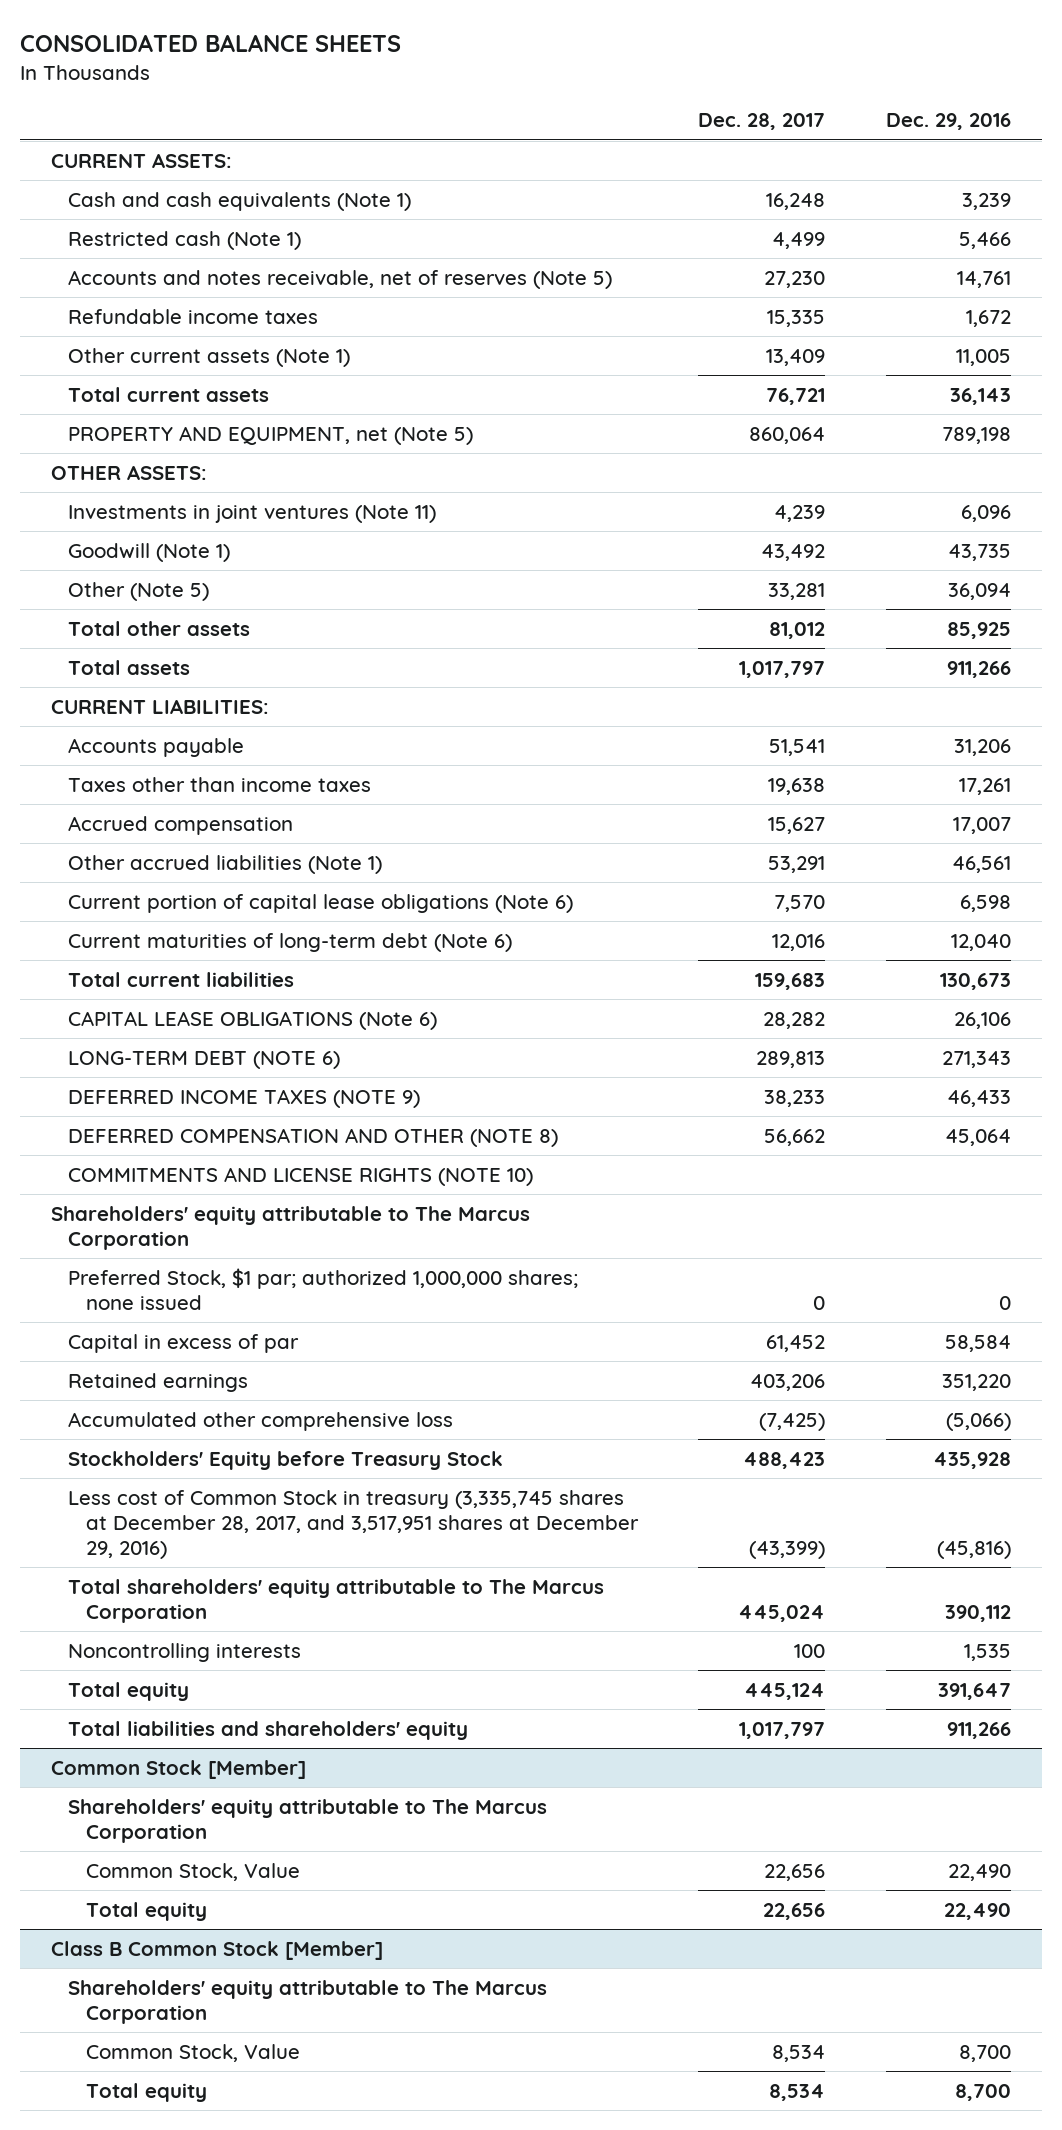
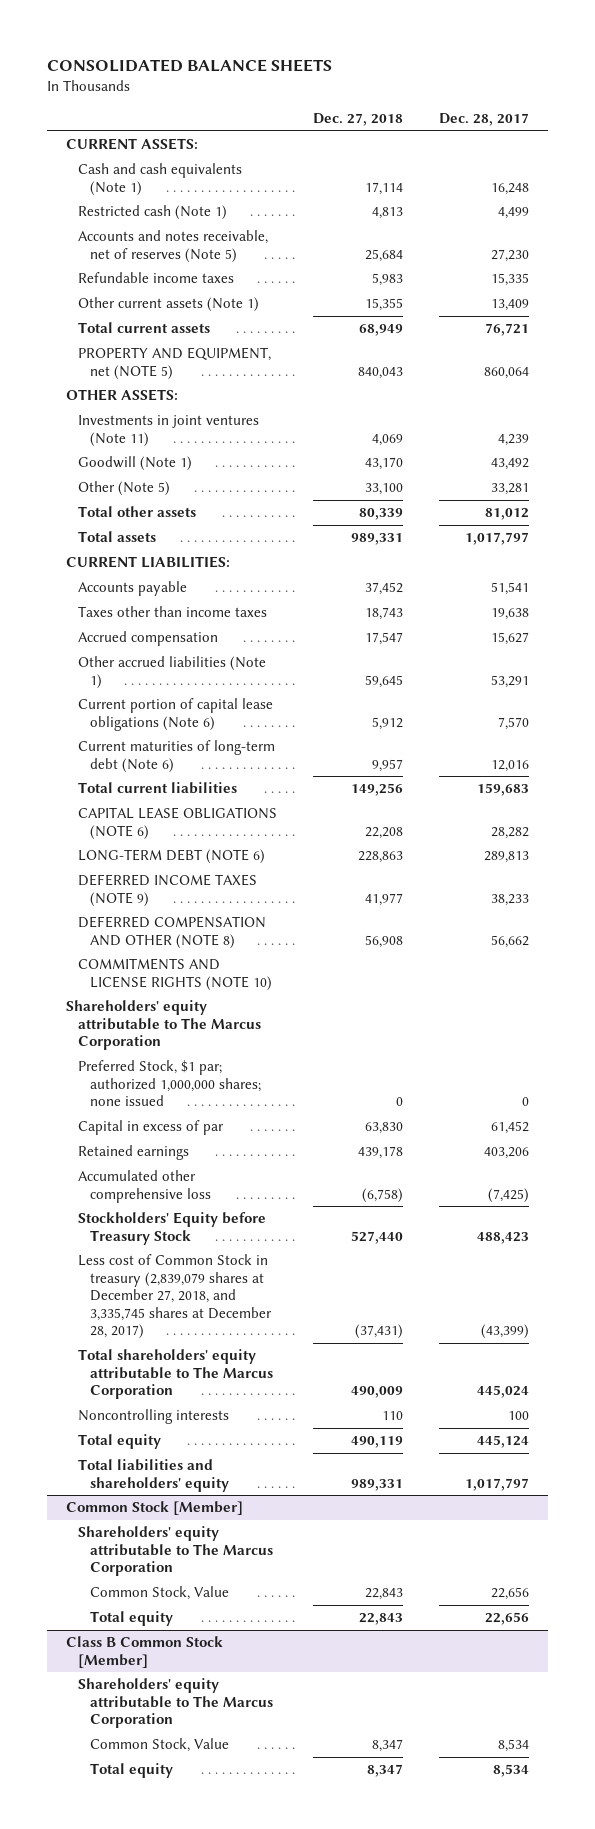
[886,113,1012,131] Dec. 29, 2016 -> none
none -> [313,112,404,126] Dec. 27, 2018
[68,425,474,445] PROPERTY AND EQUIPMENT, net (Note 5) -> [77,347,271,380] PROPERTY AND EQUIPMENT, net (NOTE 5)
[68,1010,438,1030] CAPITAL LEASE OBLIGATIONS (Note 6) -> [77,807,277,840] CAPITAL LEASE OBLIGATIONS (NOTE 6)
[68,1489,639,1559] Less cost of Common Stock in treasury (3,335,745 shares at December 28, 2017, and 3,517,951 shares at December 29, 2016) -> [77,1254,272,1340] Less cost of Common Stock in treasury (2,839,079 shares at December 27, 2018, and 3,335,745 shares at December 28, 2017)

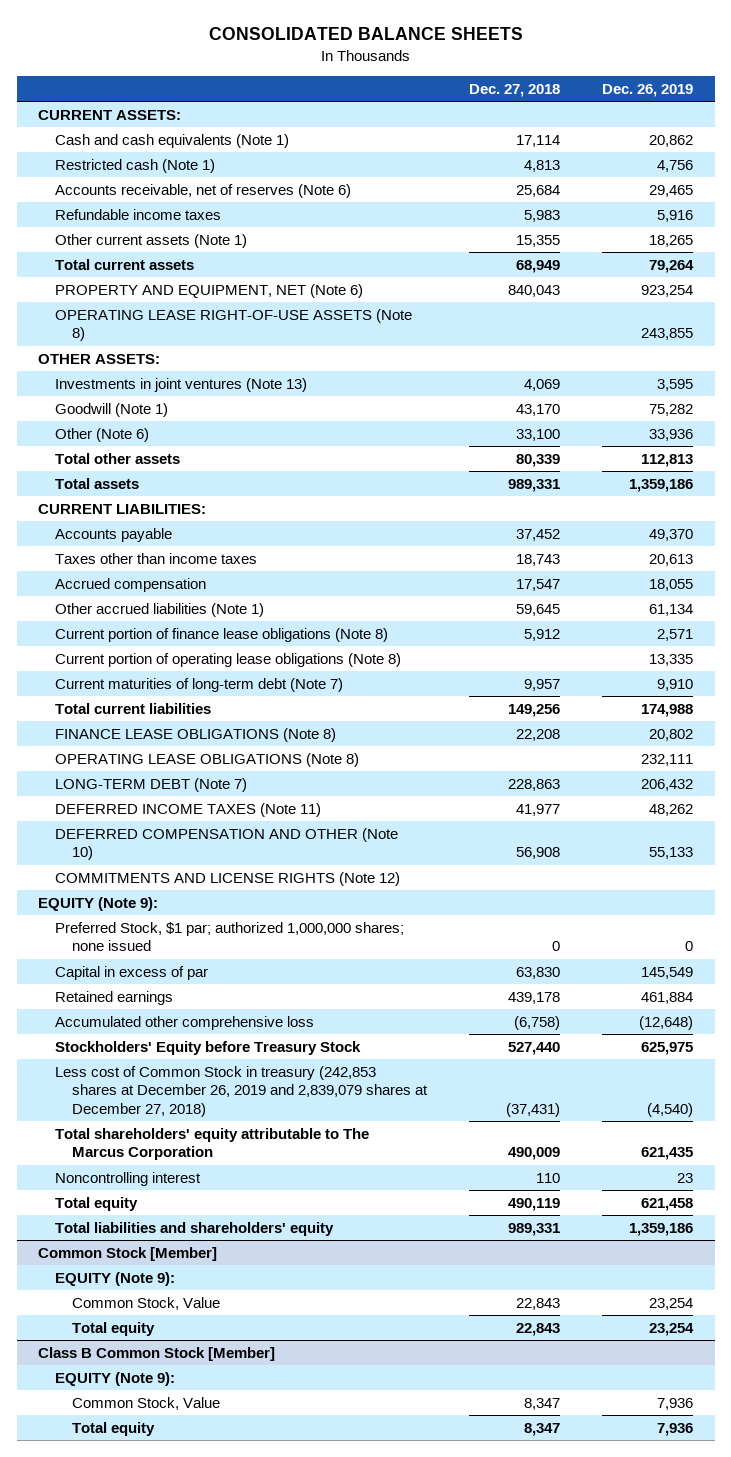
[439,112,530,126] Dec. 28, 2017 -> none
none -> [602,84,694,98] Dec. 26, 2019
[77,230,268,263] Accounts and notes receivable, net of reserves (Note 5) -> [54,183,351,198] Accounts receivable, net of reserves (Note 6)
[77,347,271,380] PROPERTY AND EQUIPMENT, net (NOTE 5) -> [54,283,363,298] PROPERTY AND EQUIPMENT, NET (Note 6)
none -> [54,308,412,342] OPERATING LEASE RIGHT-OF-USE ASSETS (Note 8)
[77,415,259,447] Investments in joint ventures (Note 11) -> [54,377,307,392] Investments in joint ventures (Note 13)
[77,481,170,497] Other (Note 5) -> [54,427,149,442] Other (Note 6)
[77,698,273,731] Current portion of capital lease obligations (Note 6) -> [54,627,388,642] Current portion of finance lease obligations (Note 8)
none -> [54,652,401,667] Current portion of operating lease obligations (Note 8)
[77,740,275,773] Current maturities of long-term debt (Note 6) -> [54,677,343,692] Current maturities of long-term debt (Note 7)
[77,807,277,840] CAPITAL LEASE OBLIGATIONS (NOTE 6) -> [54,727,336,742] FINANCE LEASE OBLIGATIONS (Note 8)
none -> [54,752,359,767] OPERATING LEASE OBLIGATIONS (Note 8)
[77,849,265,865] LONG-TERM DEBT (NOTE 6) -> [54,777,247,792] LONG-TERM DEBT (Note 7)
[77,874,257,907] DEFERRED INCOME TAXES (NOTE 9) -> [54,802,321,817] DEFERRED INCOME TAXES (Note 11)
[77,916,266,949] DEFERRED COMPENSATION AND OTHER (NOTE 8) -> [54,827,398,861] DEFERRED COMPENSATION AND OTHER (Note 10)
[77,958,272,991] COMMITMENTS AND LICENSE RIGHTS (NOTE 10) -> [54,871,400,886] COMMITMENTS AND LICENSE RIGHTS (Note 12)
[65,1000,261,1051] Shareholders' equity attributable to The Marcus Corporation -> [37,896,158,911] EQUITY (Note 9):
[77,1254,272,1340] Less cost of Common Stock in treasury (2,839,079 shares at December 27, 2018, and 3,335,745 shares at December 28, 2017) -> [54,1065,428,1118] Less cost of Common Stock in treasury (242,853 shares at December 26, 2019 and 2,839,079 shares at December 27, 2018)
[77,1409,229,1425] Noncontrolling interests -> [54,1171,201,1186] Noncontrolling interest
[77,1526,273,1577] Shareholders' equity attributable to The Marcus Corporation -> [54,1271,175,1286] EQUITY (Note 9):
[77,1678,273,1729] Shareholders' equity attributable to The Marcus Corporation -> [54,1371,175,1386] EQUITY (Note 9):

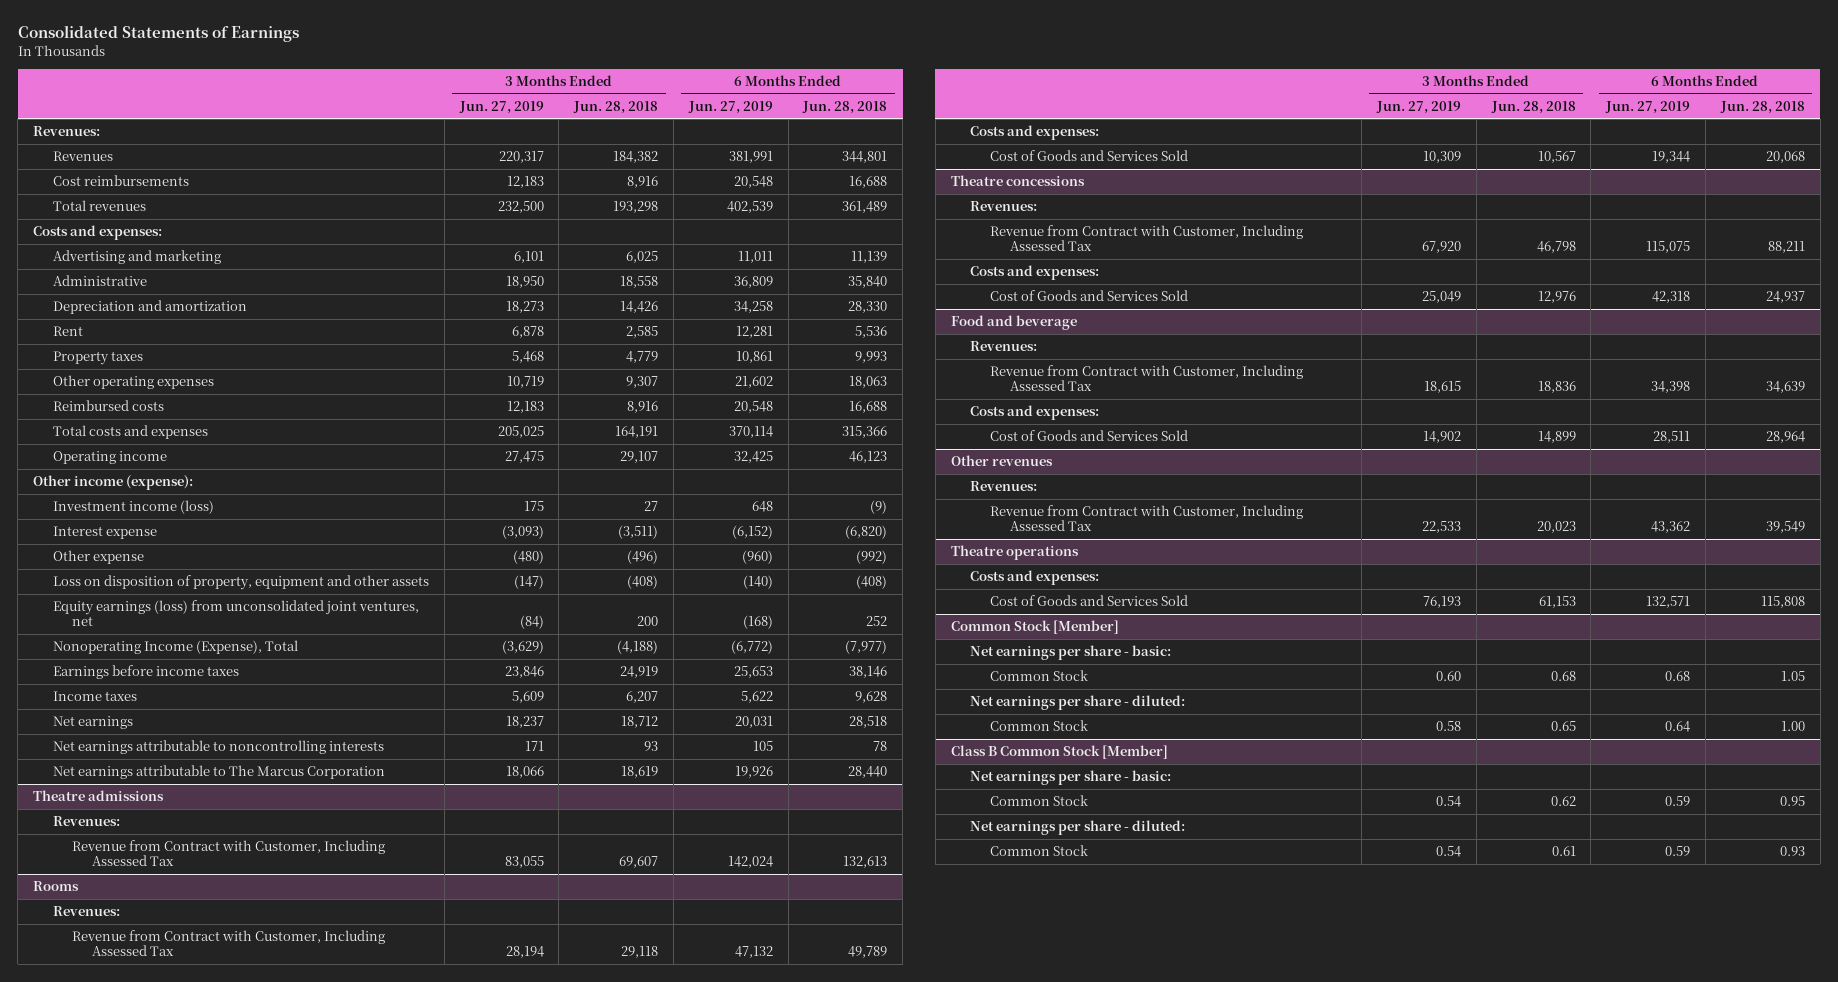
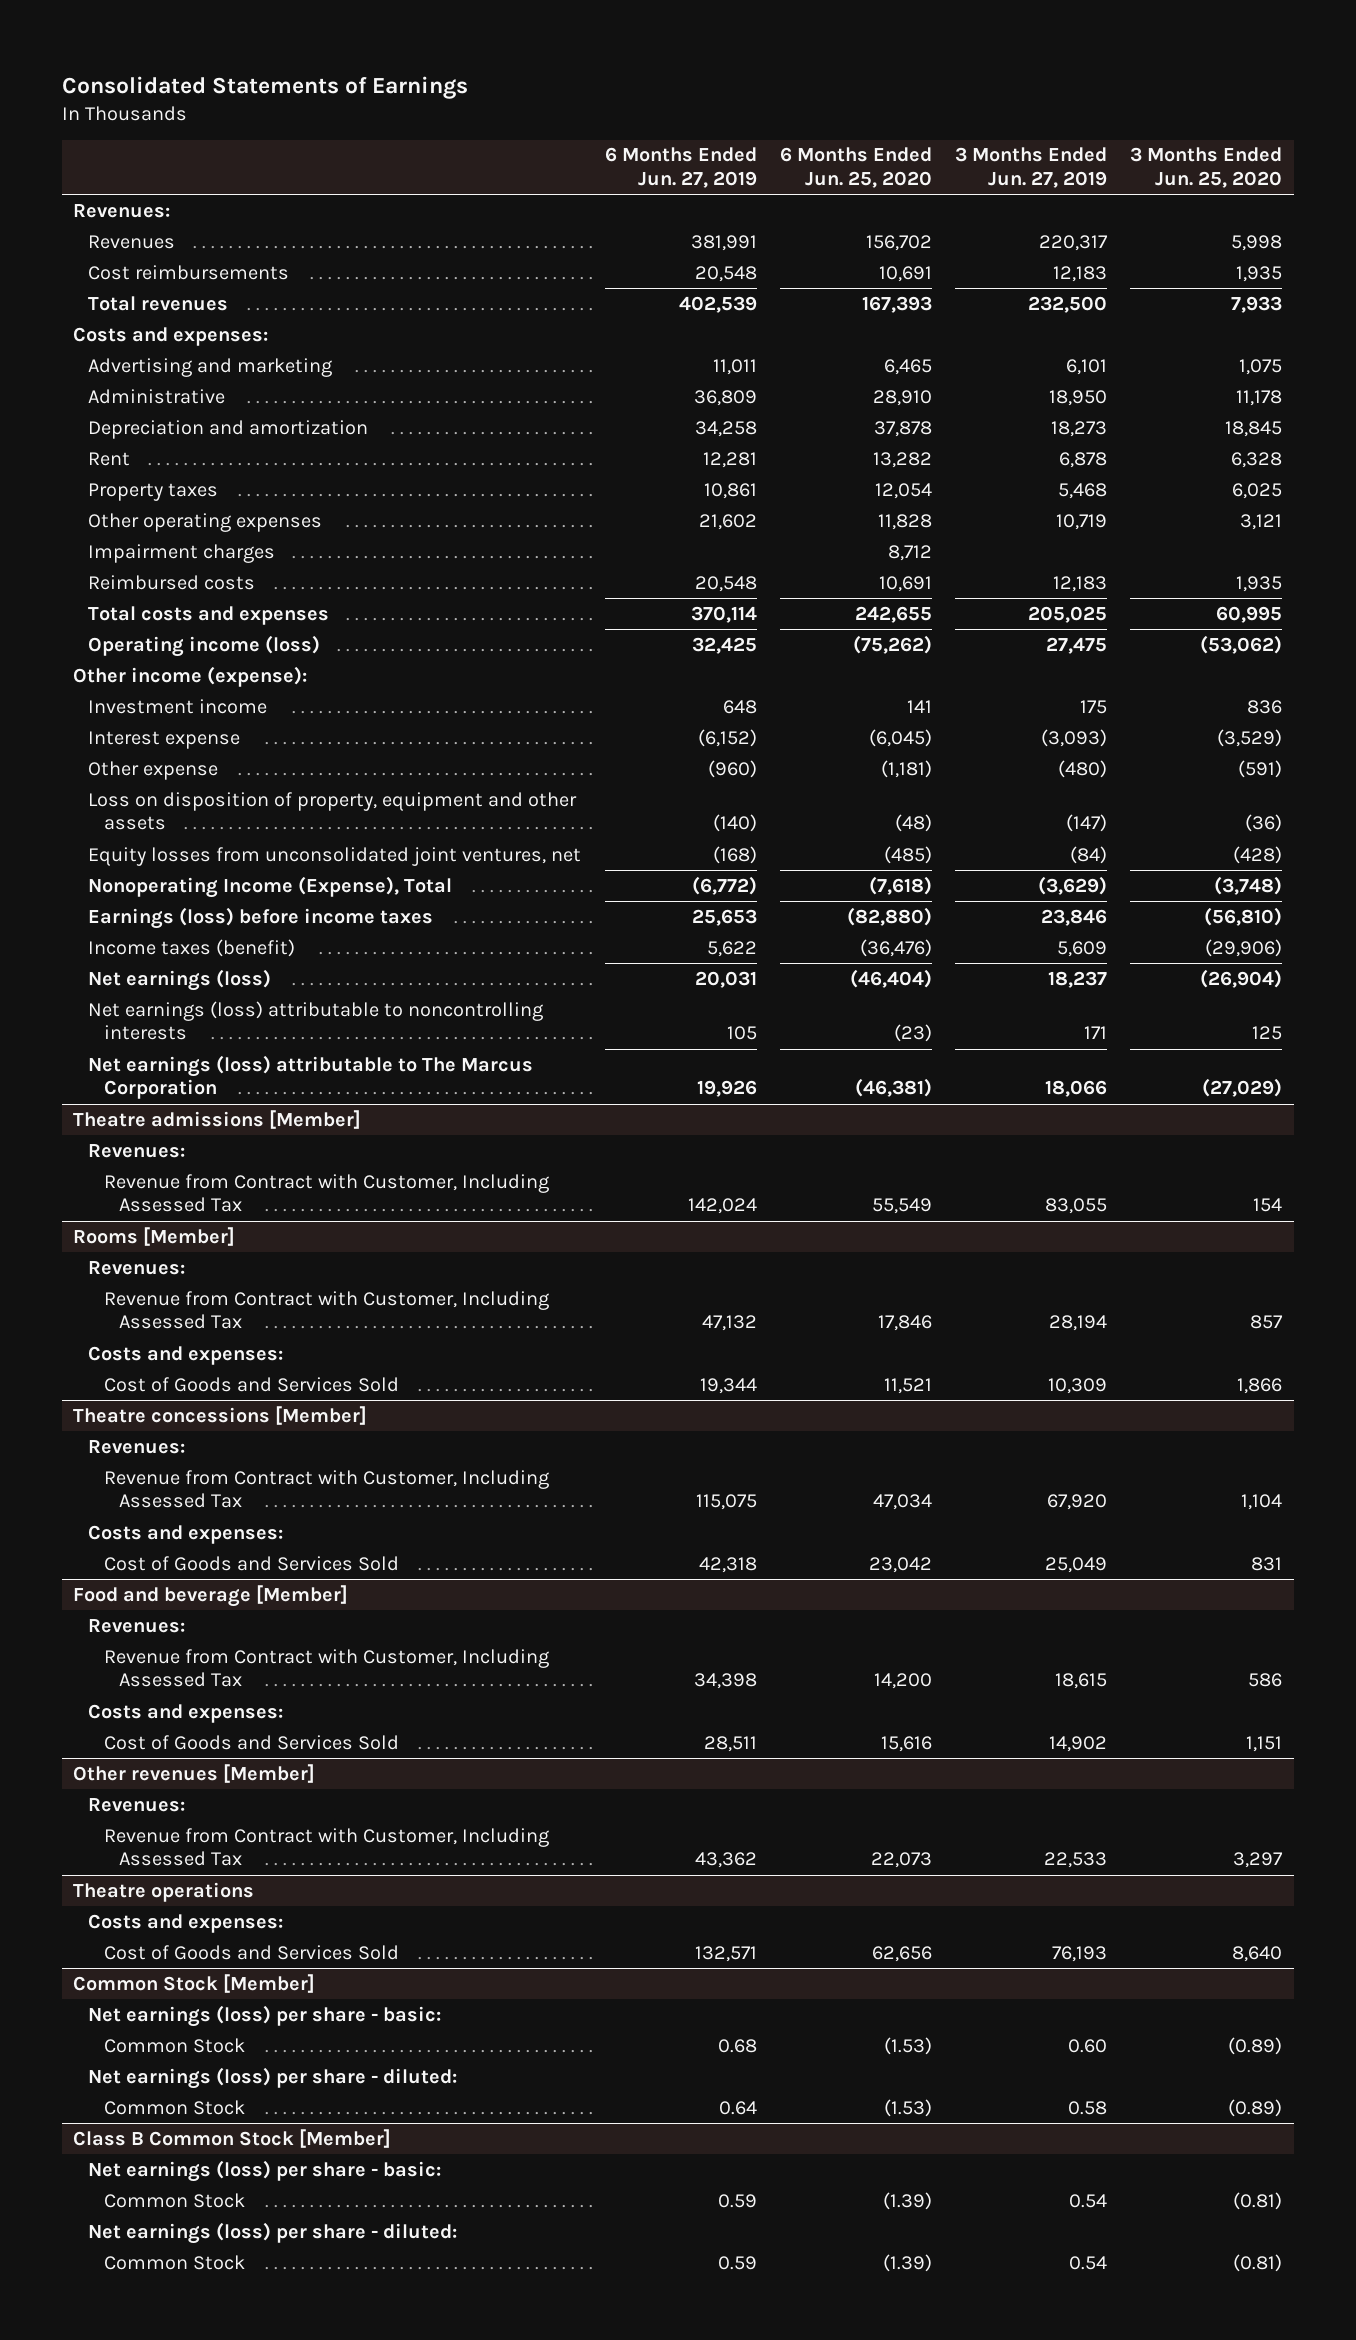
[573,100,659,114] Jun. 28, 2018 -> none
[802,100,888,114] Jun. 28, 2018 -> none
none -> [779,147,932,189] 6 Months Ended Jun. 25, 2020
none -> [1130,147,1283,189] 3 Months Ended Jun. 25, 2020
none -> [88,543,276,563] Impairment charges
[52,451,167,465] Operating income -> [88,634,321,657] Operating income (loss)
[52,500,214,515] Investment income (loss) -> [88,698,268,714] Investment income
[52,600,419,627] Equity earnings (loss) from unconsolidated joint ventures, net -> [88,846,582,866] Equity losses from unconsolidated joint ventures, net
[52,665,239,680] Earnings before income taxes -> [88,906,434,929] Earnings (loss) before income taxes
[52,691,137,702] Income taxes -> [88,938,296,957] Income taxes (benefit)
[52,716,133,730] Net earnings -> [88,968,272,991] Net earnings (loss)
[52,740,384,755] Net earnings attributable to noncontrolling interests -> [88,1000,544,1041] Net earnings (loss) attributable to noncontrolling interests
[52,765,385,780] Net earnings attributable to The Marcus Corporation -> [88,1054,534,1100] Net earnings (loss) attributable to The Marcus Corporation
[33,790,165,802] Theatre admissions -> [73,1109,362,1129] Theatre admissions [Member]
[33,881,80,892] Rooms -> [73,1226,236,1246] Rooms [Member]
[950,175,1085,187] Theatre concessions -> [73,1405,368,1425] Theatre concessions [Member]
[950,315,1077,331] Food and beverage -> [73,1584,349,1607] Food and beverage [Member]
[950,455,1053,467] Other revenues -> [73,1763,316,1783] Other revenues [Member]
[970,645,1172,661] Net earnings per share - basic: -> [88,2004,442,2027] Net earnings (loss) per share - basic:
[970,695,1186,711] Net earnings per share - diluted: -> [88,2066,458,2089] Net earnings (loss) per share - diluted:
[970,770,1172,786] Net earnings per share - basic: -> [88,2159,442,2182] Net earnings (loss) per share - basic:
[970,820,1186,836] Net earnings per share - diluted: -> [88,2221,458,2244] Net earnings (loss) per share - diluted:

